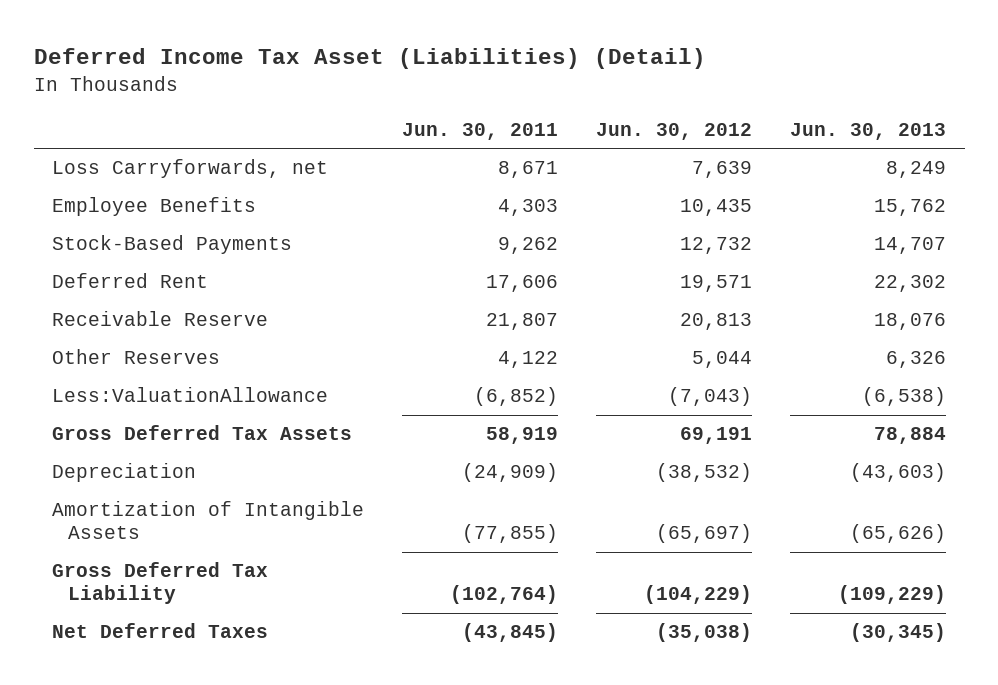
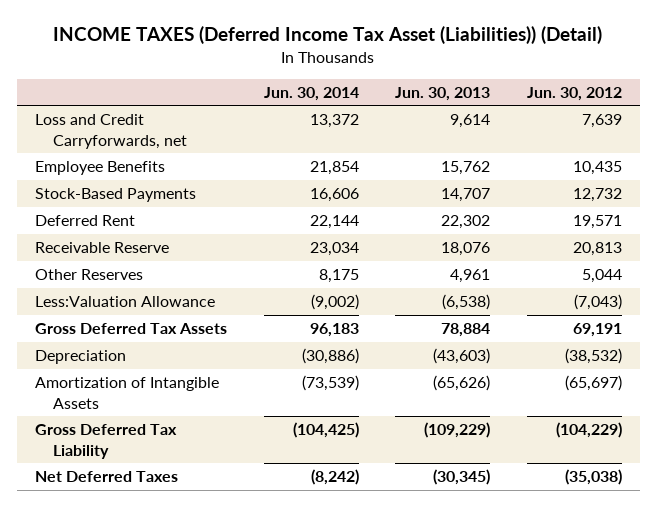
[33,48,706,70] Deferred Income Tax Asset (Liabilities) (Detail) -> [53,26,603,45] INCOME TAXES (Deferred Income Tax Asset (Liabilities)) (Detail)
[402,122,559,140] Jun. 30, 2011 -> none
none -> [263,86,359,101] Jun. 30, 2014
[52,159,329,179] Loss Carryforwards, net -> [34,114,187,149] Loss and Credit Carryforwards, net
[885,161,946,179] 8,249 -> [450,114,491,129] 9,614
[885,351,946,369] 6,326 -> [450,269,491,284] 4,961
[52,387,329,403] Less:ValuationAllowance -> [34,296,215,308] Less:Valuation Allowance

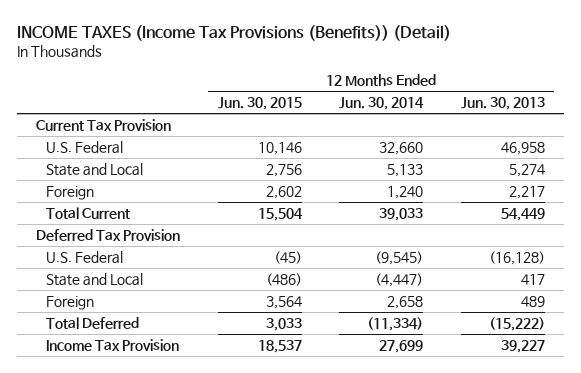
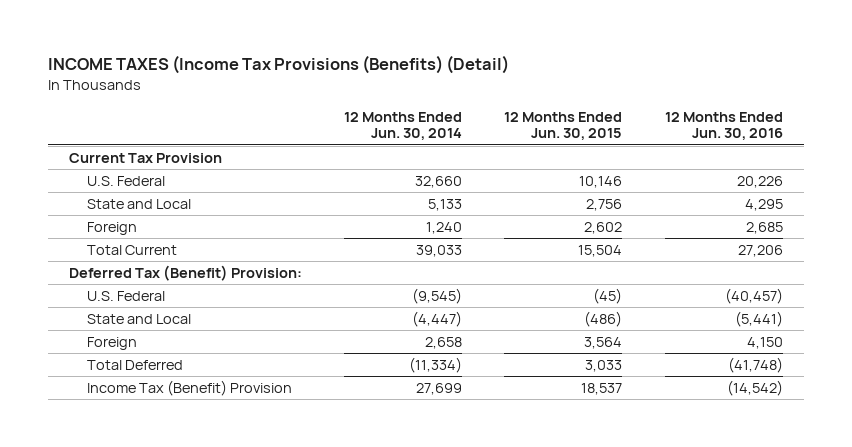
[17,25,452,42] INCOME TAXES (Income Tax Provisions (Benefits)) (Detail) -> [47,55,509,75] INCOME TAXES (Income Tax Provisions (Benefits) (Detail)
[460,96,545,110] Jun. 30, 2013 -> none
none -> [664,111,783,141] 12 Months Ended Jun. 30, 2016
[36,228,181,241] Deferred Tax Provision -> [68,265,302,282] Deferred Tax (Benefit) Provision:
[45,338,179,351] Income Tax Provision -> [87,380,293,397] Income Tax (Benefit) Provision

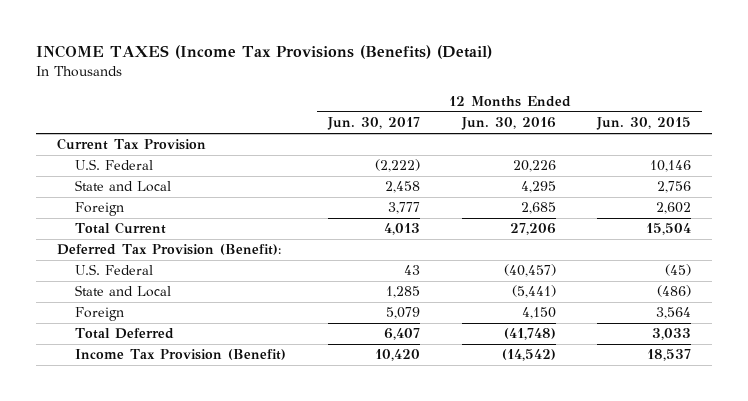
[344,111,463,141] 12 Months Ended Jun. 30, 2014 -> none
none -> [326,117,420,131] Jun. 30, 2017
[68,265,302,282] Deferred Tax (Benefit) Provision: -> [56,244,281,256] Deferred Tax Provision (Benefit):
[87,380,293,397] Income Tax (Benefit) Provision -> [74,349,286,361] Income Tax Provision (Benefit)

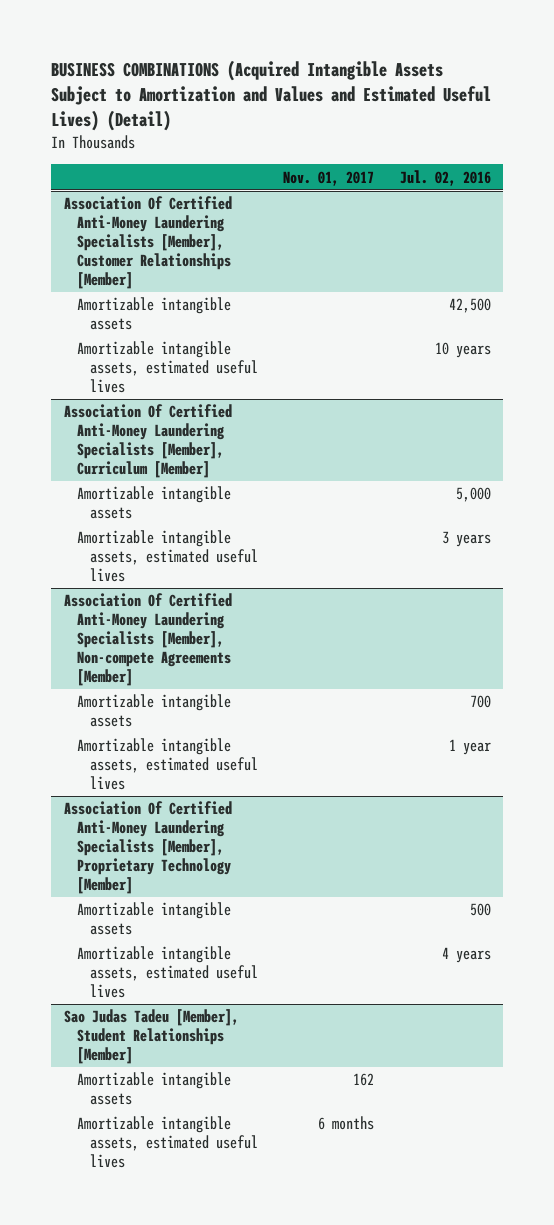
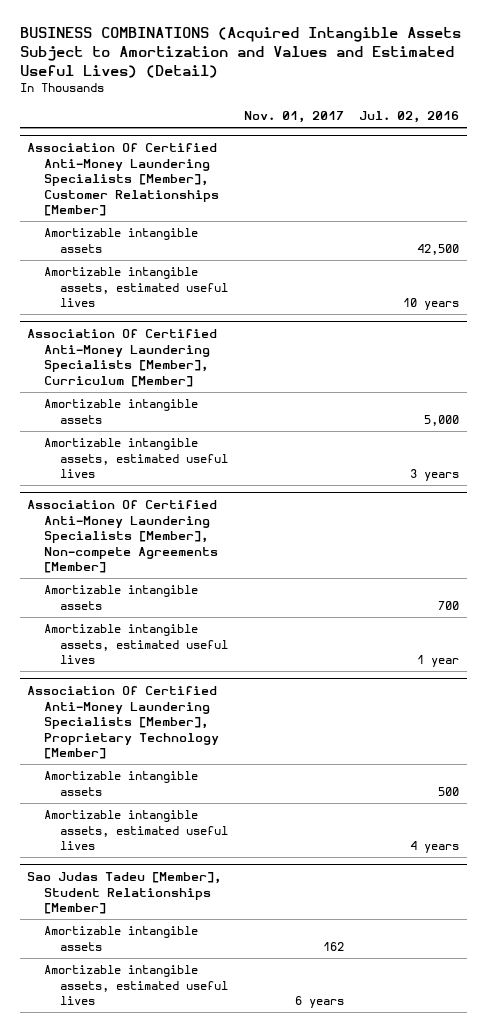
[318,1116,375,1131] 6 months -> [294,996,344,1009] 6 years

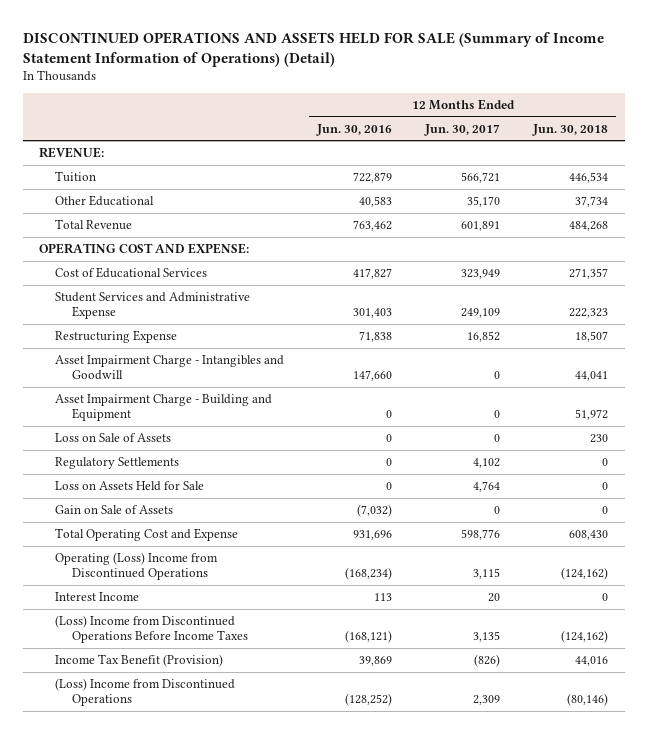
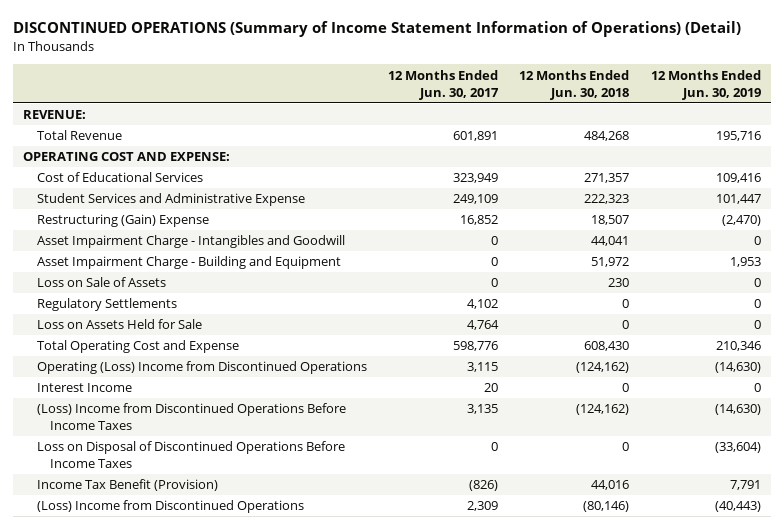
[22,31,604,67] DISCONTINUED OPERATIONS AND ASSETS HELD FOR SALE (Summary of Income Statement Information of Operations) (Detail) -> [12,21,741,38] DISCONTINUED OPERATIONS (Summary of Income Statement Information of Operations) (Detail)
[316,123,393,136] Jun. 30, 2016 -> none
none -> [650,69,761,100] 12 Months Ended Jun. 30, 2019
[55,170,97,182] Tuition -> none
[55,194,155,206] Other Educational -> none
[55,329,178,343] Restructuring Expense -> [36,214,209,228] Restructuring (Gain) Expense
[55,504,174,514] Gain on Sale of Assets -> none
none -> [36,441,345,469] Loss on Disposal of Discontinued Operations Before Income Taxes

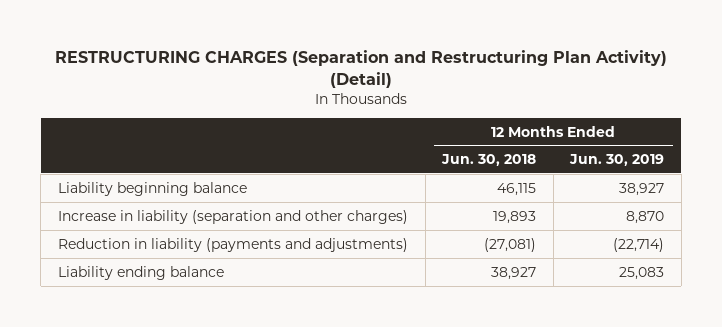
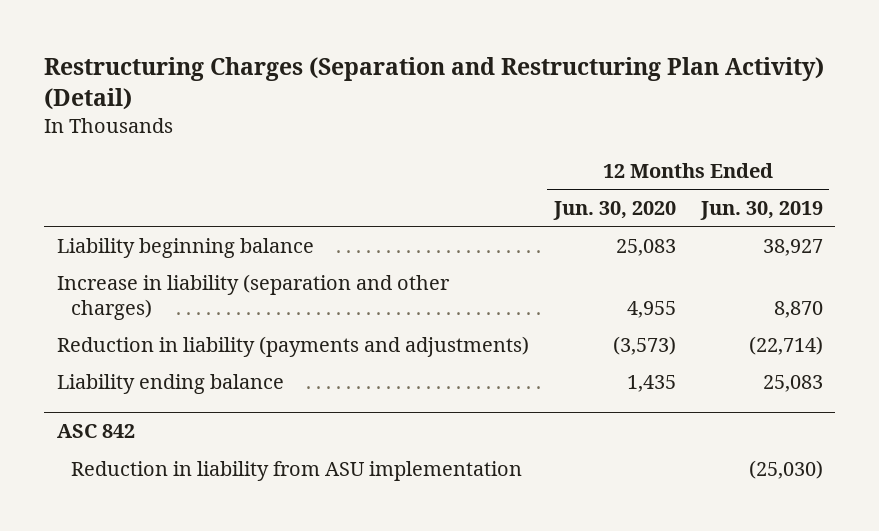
[55,49,668,88] RESTRUCTURING CHARGES (Separation and Restructuring Plan Activity) (Detail) -> [43,56,824,110] Restructuring Charges (Separation and Restructuring Plan Activity) (Detail)
[441,154,537,167] Jun. 30, 2018 -> none
none -> [552,201,676,221] Jun. 30, 2020
none -> [56,424,135,439] ASC 842
none -> [70,460,522,481] Reduction in liability from ASU implementation

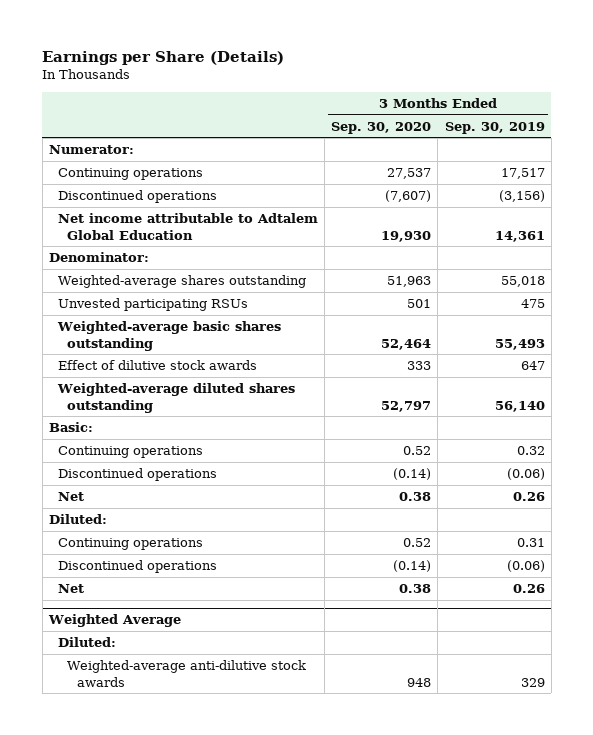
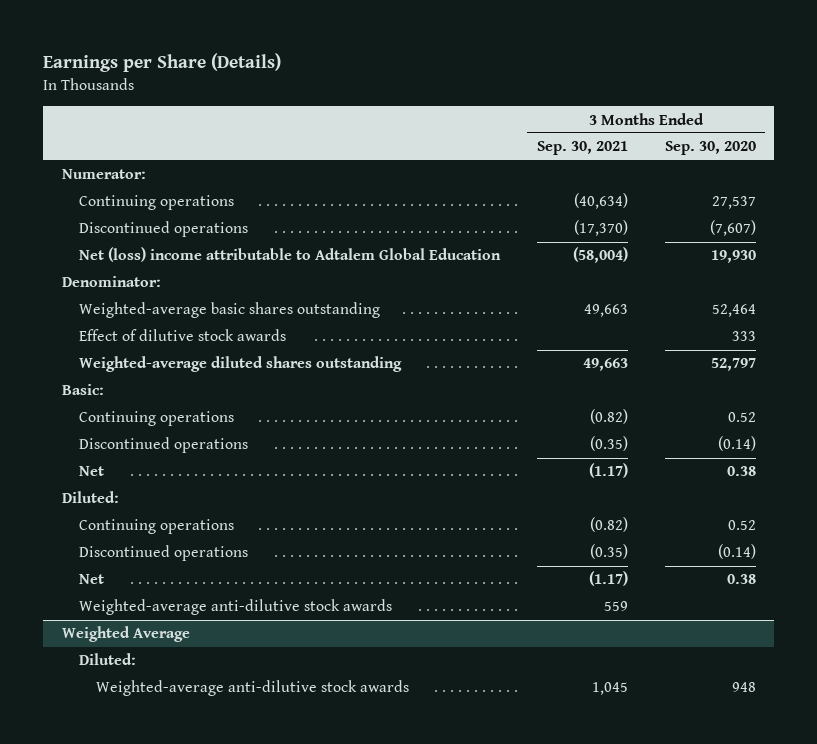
[444,121,545,134] Sep. 30, 2019 -> none
none -> [536,141,628,156] Sep. 30, 2021
[58,213,319,240] Net income attributable to Adtalem Global Education -> [78,247,501,263] Net (loss) income attributable to Adtalem Global Education
[58,275,307,289] Weighted-average shares outstanding -> none
[58,298,249,312] Unvested participating RSUs -> none
none -> [78,599,392,616] Weighted-average anti-dilutive stock awards

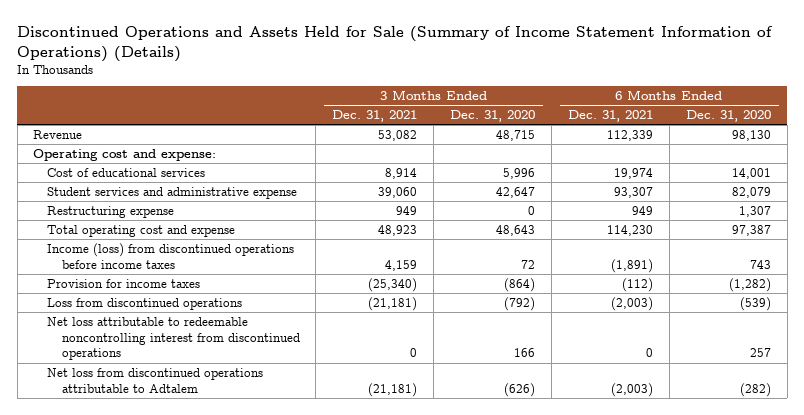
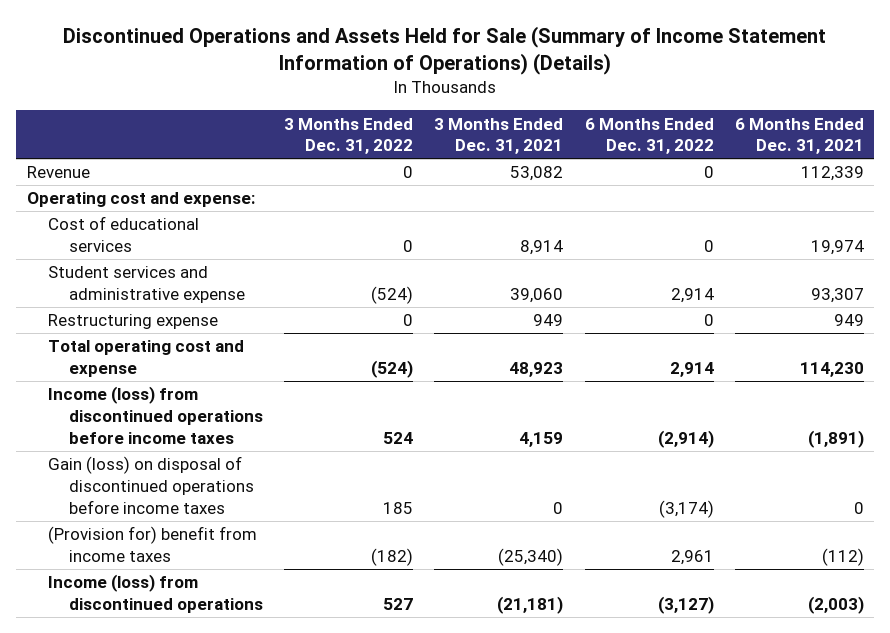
[450,110,536,123] Dec. 31, 2020 -> none
[685,110,771,123] Dec. 31, 2020 -> none
none -> [284,117,414,155] 3 Months Ended Dec. 31, 2022
none -> [584,117,714,155] 6 Months Ended Dec. 31, 2022
[47,316,300,361] Net loss attributable to redeemable noncontrolling interest from discontinued operations -> none
[47,367,264,393] Net loss from discontinued operations attributable to Adtalem -> none
none -> [48,456,255,514] Gain (loss) on disposal of discontinued operations before income taxes
[47,278,201,288] Provision for income taxes -> [48,526,258,562] (Provision for) benefit from income taxes
[47,297,243,310] Loss from discontinued operations -> [48,574,264,613] Income (loss) from discontinued operations

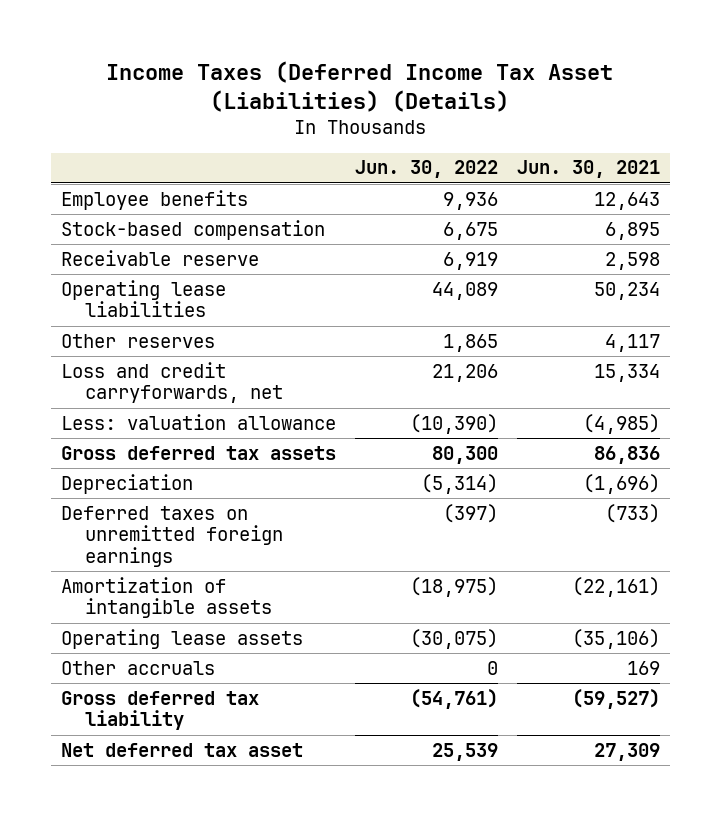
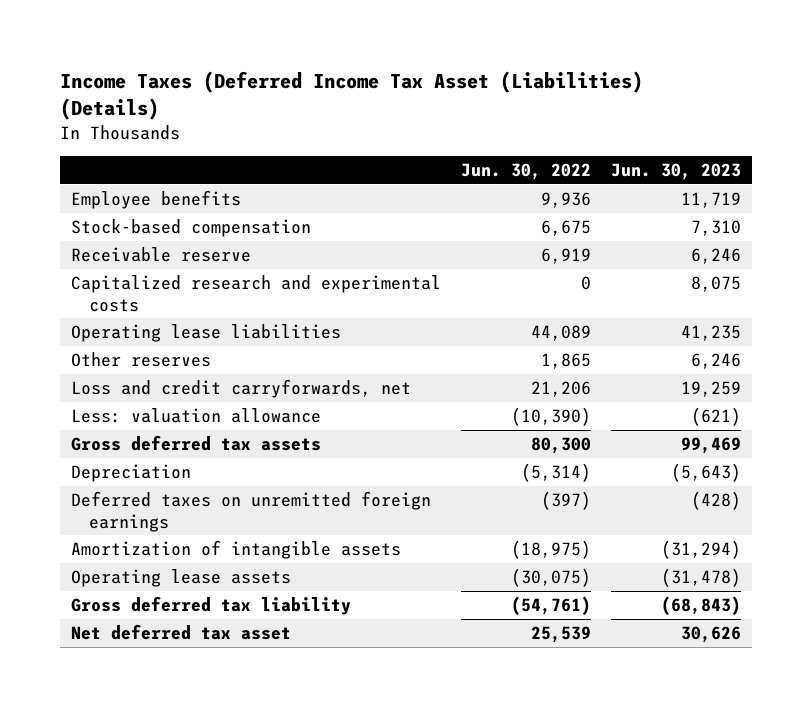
[517,160,661,179] Jun. 30, 2021 -> none
none -> [611,163,742,181] Jun. 30, 2023
none -> [70,274,441,312] Capitalized research and experimental costs
[60,660,215,675] Other accruals -> none

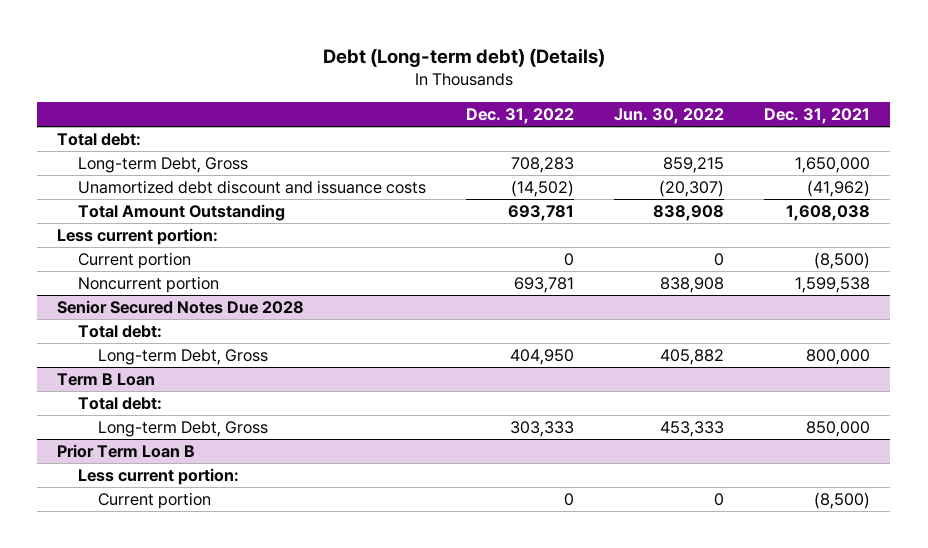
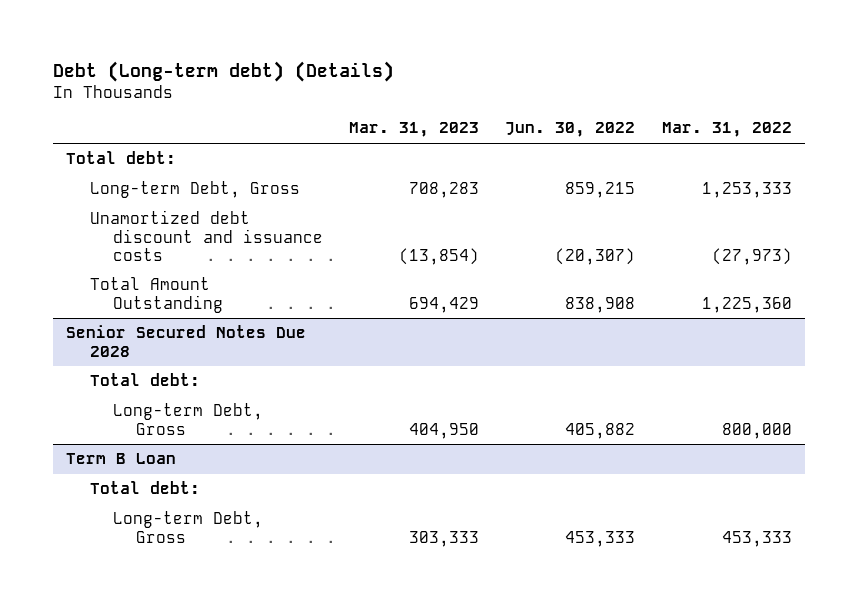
[465,107,574,124] Dec. 31, 2022 -> none
[764,107,871,124] Dec. 31, 2021 -> none
none -> [349,122,480,138] Mar. 31, 2023
none -> [661,122,792,138] Mar. 31, 2022
[57,227,219,245] Less current portion: -> none
[77,251,191,269] Current portion -> none
[77,275,219,293] Noncurrent portion -> none
[57,443,196,458] Prior Term Loan B -> none
[77,467,239,485] Less current portion: -> none
[97,491,211,509] Current portion -> none

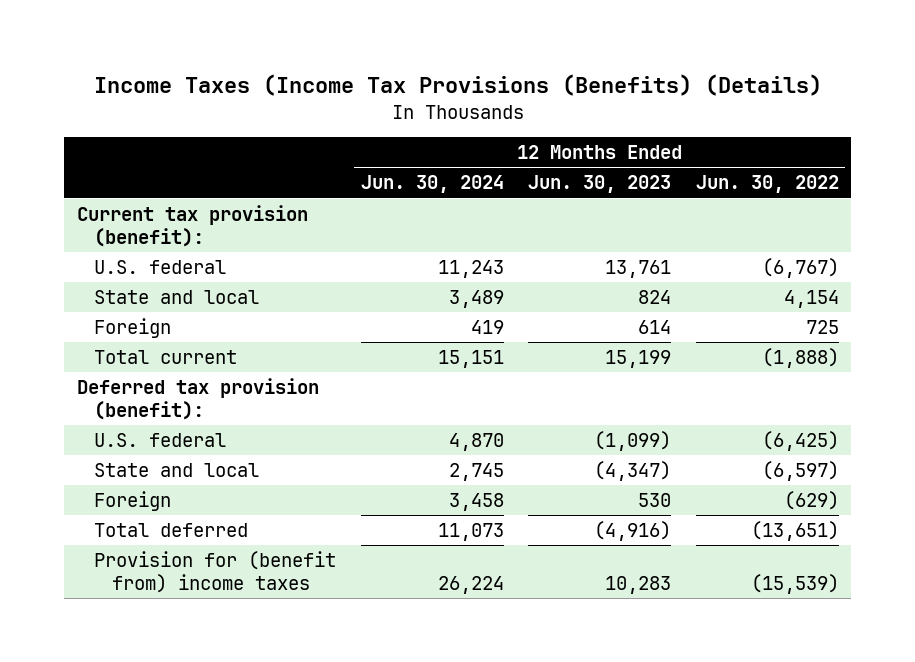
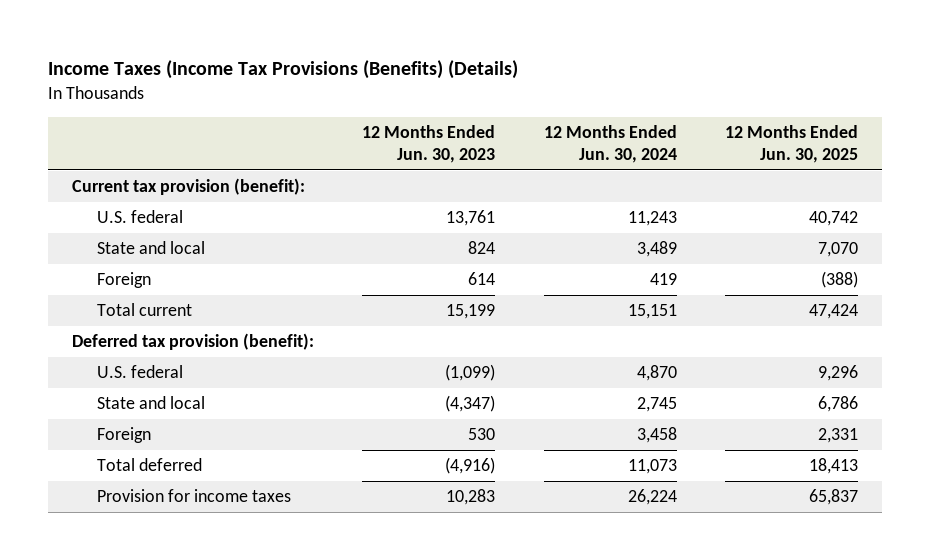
[695,175,839,194] Jun. 30, 2022 -> none
none -> [724,124,858,164] 12 Months Ended Jun. 30, 2025
[94,550,337,594] Provision for (benefit from) income taxes -> [97,489,292,503] Provision for income taxes

